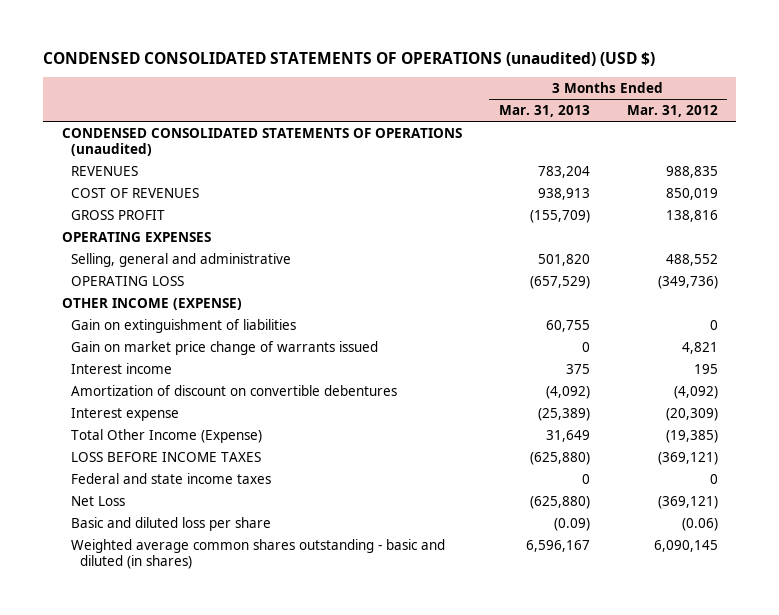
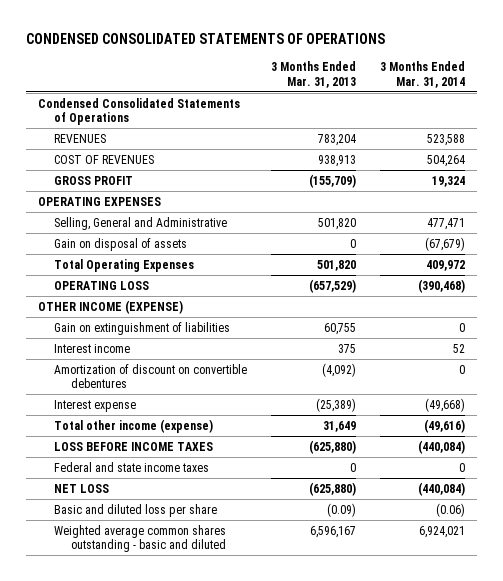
[43,51,656,66] CONDENSED CONSOLIDATED STATEMENTS OF OPERATIONS (unaudited) (USD $) -> [25,33,385,45] CONDENSED CONSOLIDATED STATEMENTS OF OPERATIONS
[626,105,718,118] Mar. 31, 2012 -> none
none -> [380,61,466,88] 3 Months Ended Mar. 31, 2014
[61,127,462,157] CONDENSED CONSOLIDATED STATEMENTS OF OPERATIONS (unaudited) -> [37,97,240,126] Condensed Consolidated Statements of Operations
[70,252,291,267] Selling, general and administrative -> [54,216,228,230] Selling, General and Administrative
none -> [54,237,188,251] Gain on disposal of assets
none -> [54,258,195,272] Total Operating Expenses
[70,340,378,355] Gain on market price change of warrants issued -> none
[70,428,262,443] Total Other Income (Expense) -> [54,418,214,433] Total other income (expense)
[70,495,125,506] Net Loss -> [54,483,110,493] NET LOSS
[70,538,445,570] Weighted average common shares outstanding - basic and diluted (in shares) -> [54,524,227,553] Weighted average common shares outstanding - basic and diluted

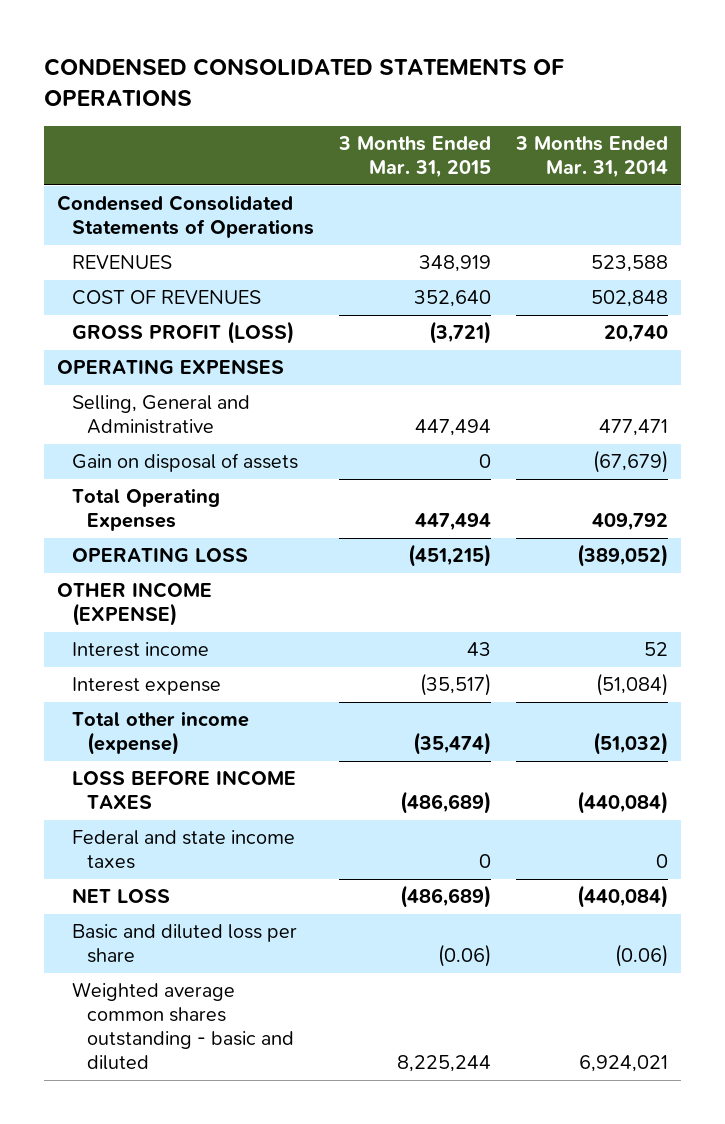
[271,61,357,88] 3 Months Ended Mar. 31, 2013 -> none
none -> [338,135,492,178] 3 Months Ended Mar. 31, 2015
[427,154,466,167] 504,264 -> [591,290,669,308] 502,848
[54,175,134,185] GROSS PROFIT -> [71,321,294,345] GROSS PROFIT (LOSS)
[432,175,466,187] 19,324 -> [604,325,669,344] 20,740
[426,259,466,271] 409,972 -> [592,513,669,532] 409,792
[418,278,466,293] (390,468) -> [577,544,669,568] (389,052)
[54,321,231,335] Gain on extinguishment of liabilities -> none
[54,363,248,389] Amortization of discount on convertible debentures -> none
[425,397,466,412] (49,668) -> [596,673,669,697] (51,084)
[424,418,466,433] (49,616) -> [593,732,669,756] (51,032)

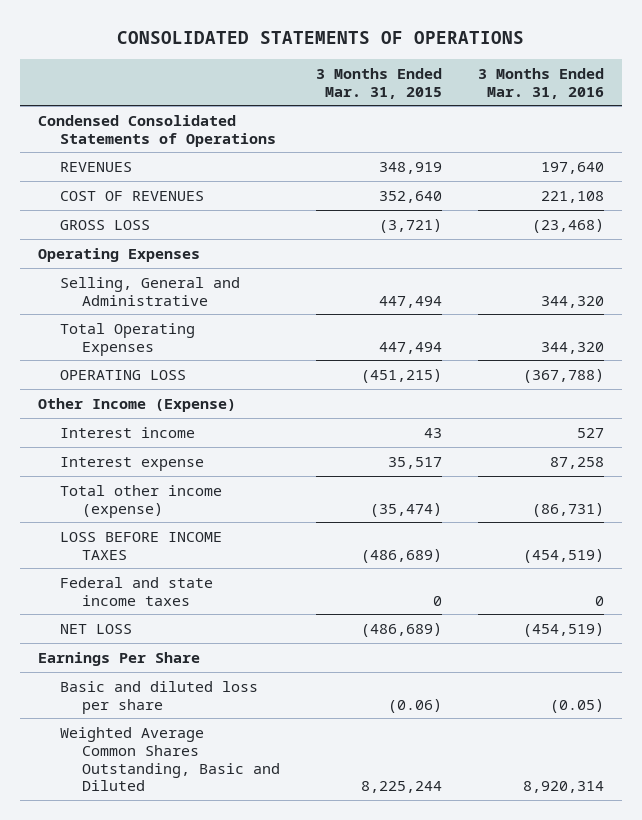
[44,57,565,106] CONDENSED CONSOLIDATED STATEMENTS OF OPERATIONS -> [116,30,524,44] CONSOLIDATED STATEMENTS OF OPERATIONS
[515,135,669,178] 3 Months Ended Mar. 31, 2014 -> none
none -> [477,67,604,99] 3 Months Ended Mar. 31, 2016
[71,321,294,345] GROSS PROFIT (LOSS) -> [60,219,151,230] GROSS LOSS
[56,359,284,375] OPERATING EXPENSES -> [38,247,201,262] Operating Expenses
[71,453,298,473] Gain on disposal of assets -> none
[56,582,212,627] OTHER INCOME (EXPENSE) -> [38,397,237,412] Other Income (Expense)
[420,673,492,697] (35,517) -> [387,456,442,469] 35,517
none -> [38,651,201,666] Earnings Per Share
[71,982,295,1071] Weighted average common shares outstanding - basic and diluted -> [60,726,281,792] Weighted Average Common Shares Outstanding, Basic and Diluted

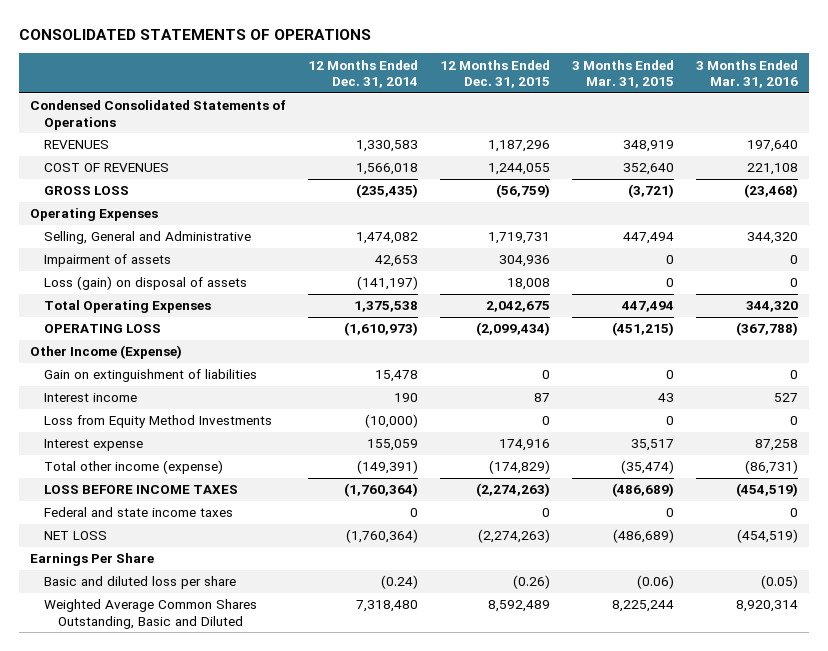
none -> [307,59,418,88] 12 Months Ended Dec. 31, 2014
none -> [439,59,550,88] 12 Months Ended Dec. 31, 2015
none -> [43,254,171,268] Impairment of assets
none -> [43,276,247,291] Loss (gain) on disposal of assets
none -> [43,369,257,383] Gain on extinguishment of liabilities
none -> [43,415,272,429] Loss from Equity Method Investments

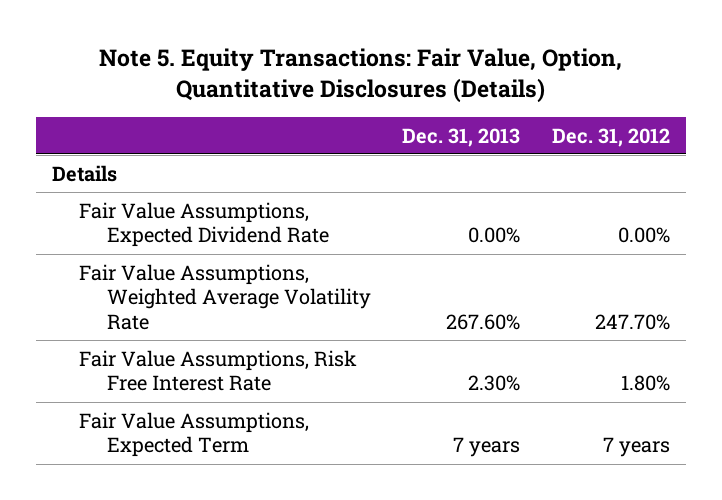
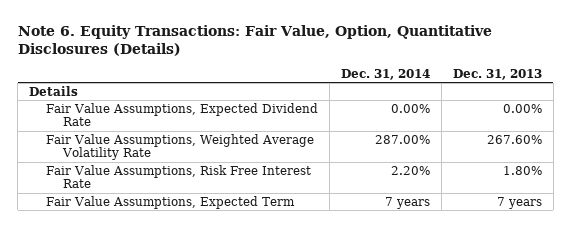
[98,48,622,104] Note 5. Equity Transactions: Fair Value, Option, Quantitative Disclosures (Details) -> [17,24,492,56] Note 6. Equity Transactions: Fair Value, Option, Quantitative Disclosures (Details)
[552,127,671,147] Dec. 31, 2012 -> none
none -> [340,69,430,81] Dec. 31, 2014
[468,375,521,392] 2.30% -> [502,165,542,175] 1.80%

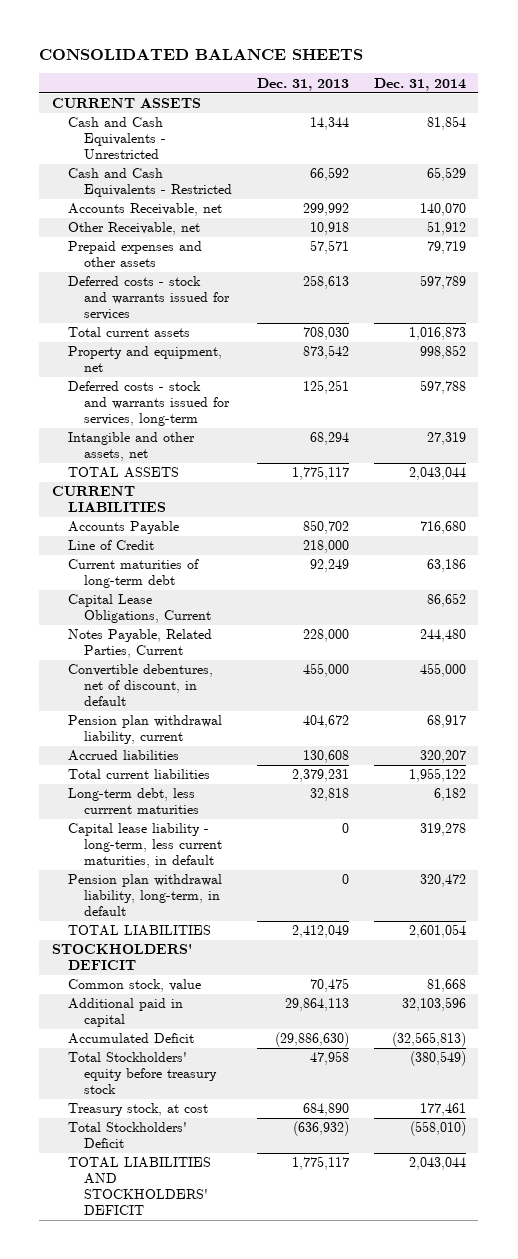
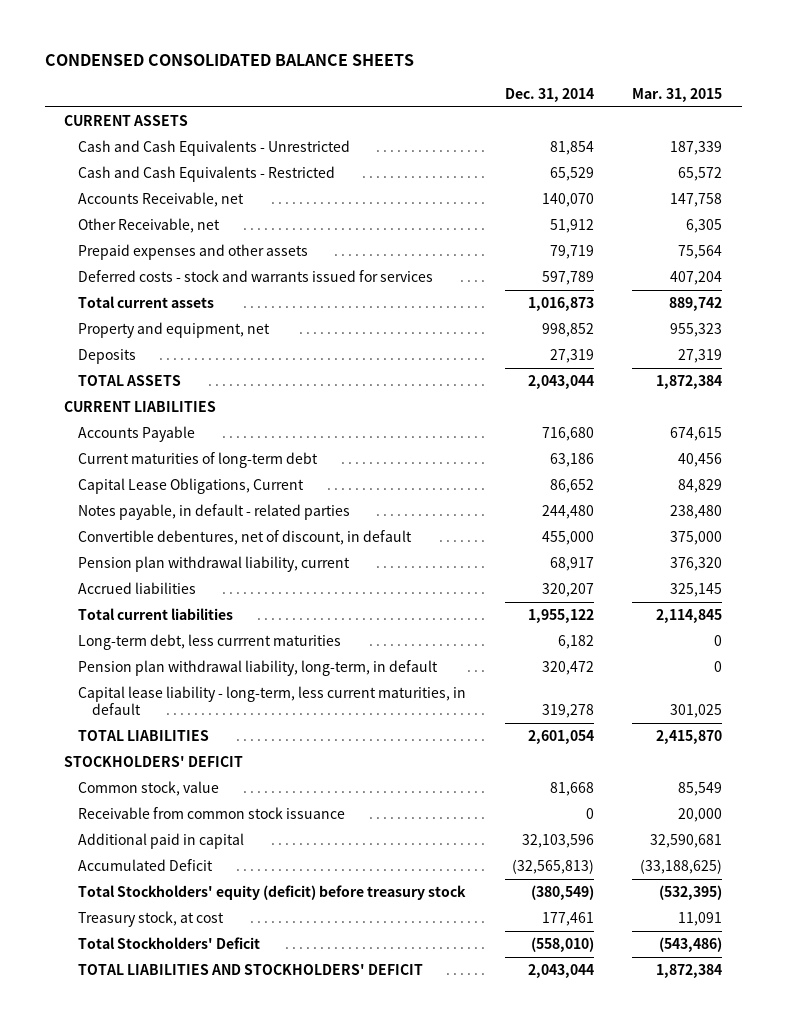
[39,49,364,61] CONSOLIDATED BALANCE SHEETS -> [44,54,414,67] CONDENSED CONSOLIDATED BALANCE SHEETS
[256,77,349,91] Dec. 31, 2013 -> none
none -> [632,87,723,102] Mar. 31, 2015
[67,381,230,426] Deferred costs - stock and warrants issued for services, long-term -> none
[67,432,195,462] Intangible and other assets, net -> [78,349,137,365] Deposits
[67,540,154,551] Line of Credit -> none
[67,629,212,659] Notes Payable, Related Parties, Current -> [78,504,351,521] Notes payable, in default - related parties
[67,823,222,868] Capital lease liability - long-term, less current maturities, in default -> [78,686,467,715] Capital lease liability - long-term, less current maturities, in default
none -> [78,807,346,820] Receivable from common stock issuance
[67,1052,217,1094] Total Stockholders' equity before treasury stock -> [78,885,467,901] Total Stockholders' equity (deficit) before treasury stock

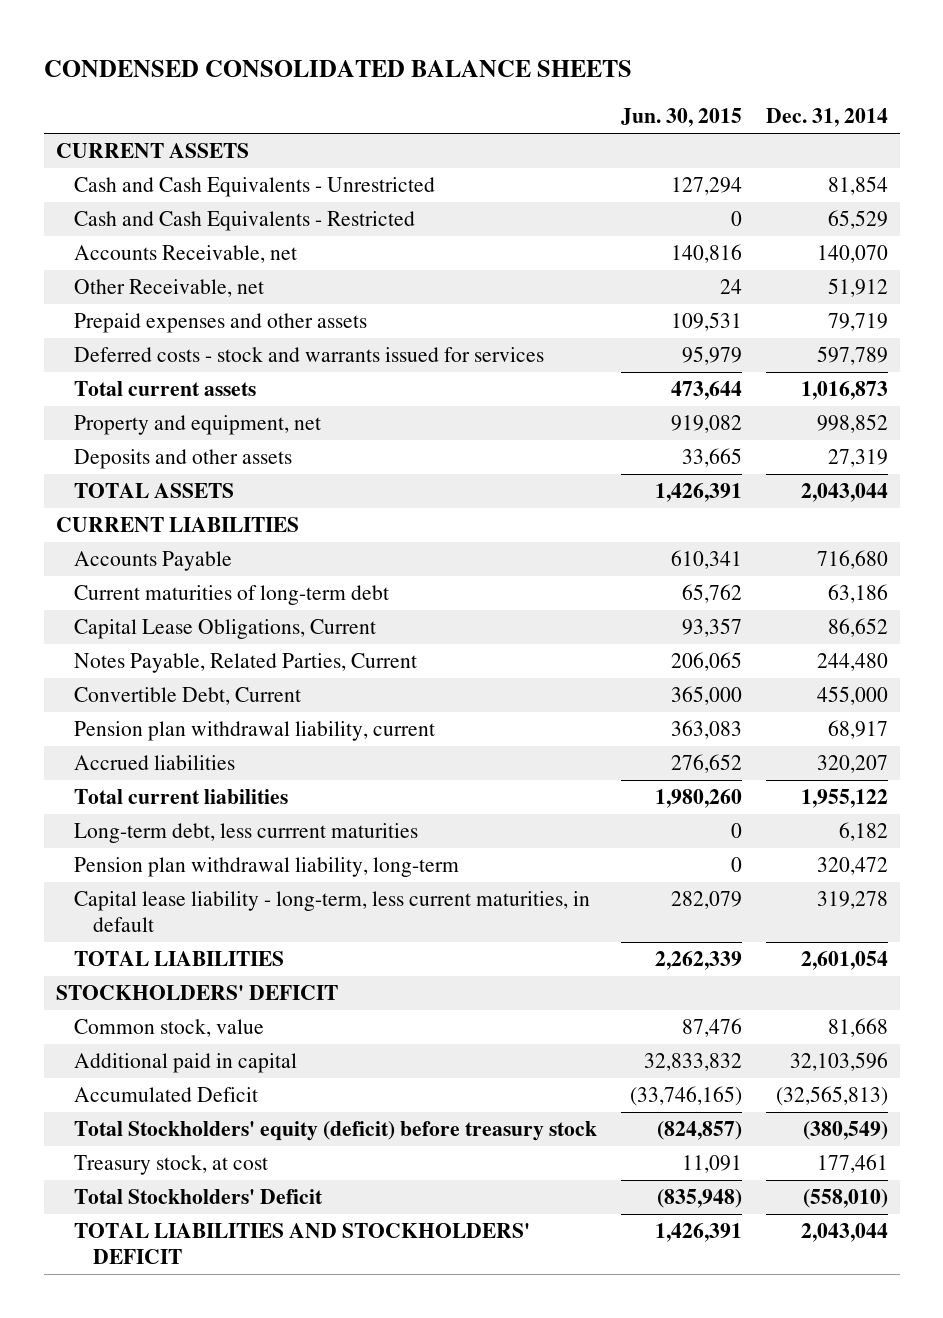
[632,87,723,102] Mar. 31, 2015 -> none
none -> [620,107,742,127] Jun. 30, 2015
[78,349,137,365] Deposits -> [74,449,293,470] Deposits and other assets
[78,504,351,521] Notes payable, in default - related parties -> [74,653,418,674] Notes Payable, Related Parties, Current
[78,530,413,546] Convertible debentures, net of discount, in default -> [74,687,302,706] Convertible Debt, Current
[78,660,439,677] Pension plan withdrawal liability, long-term, in default -> [74,857,460,878] Pension plan withdrawal liability, long-term
[78,807,346,820] Receivable from common stock issuance -> none

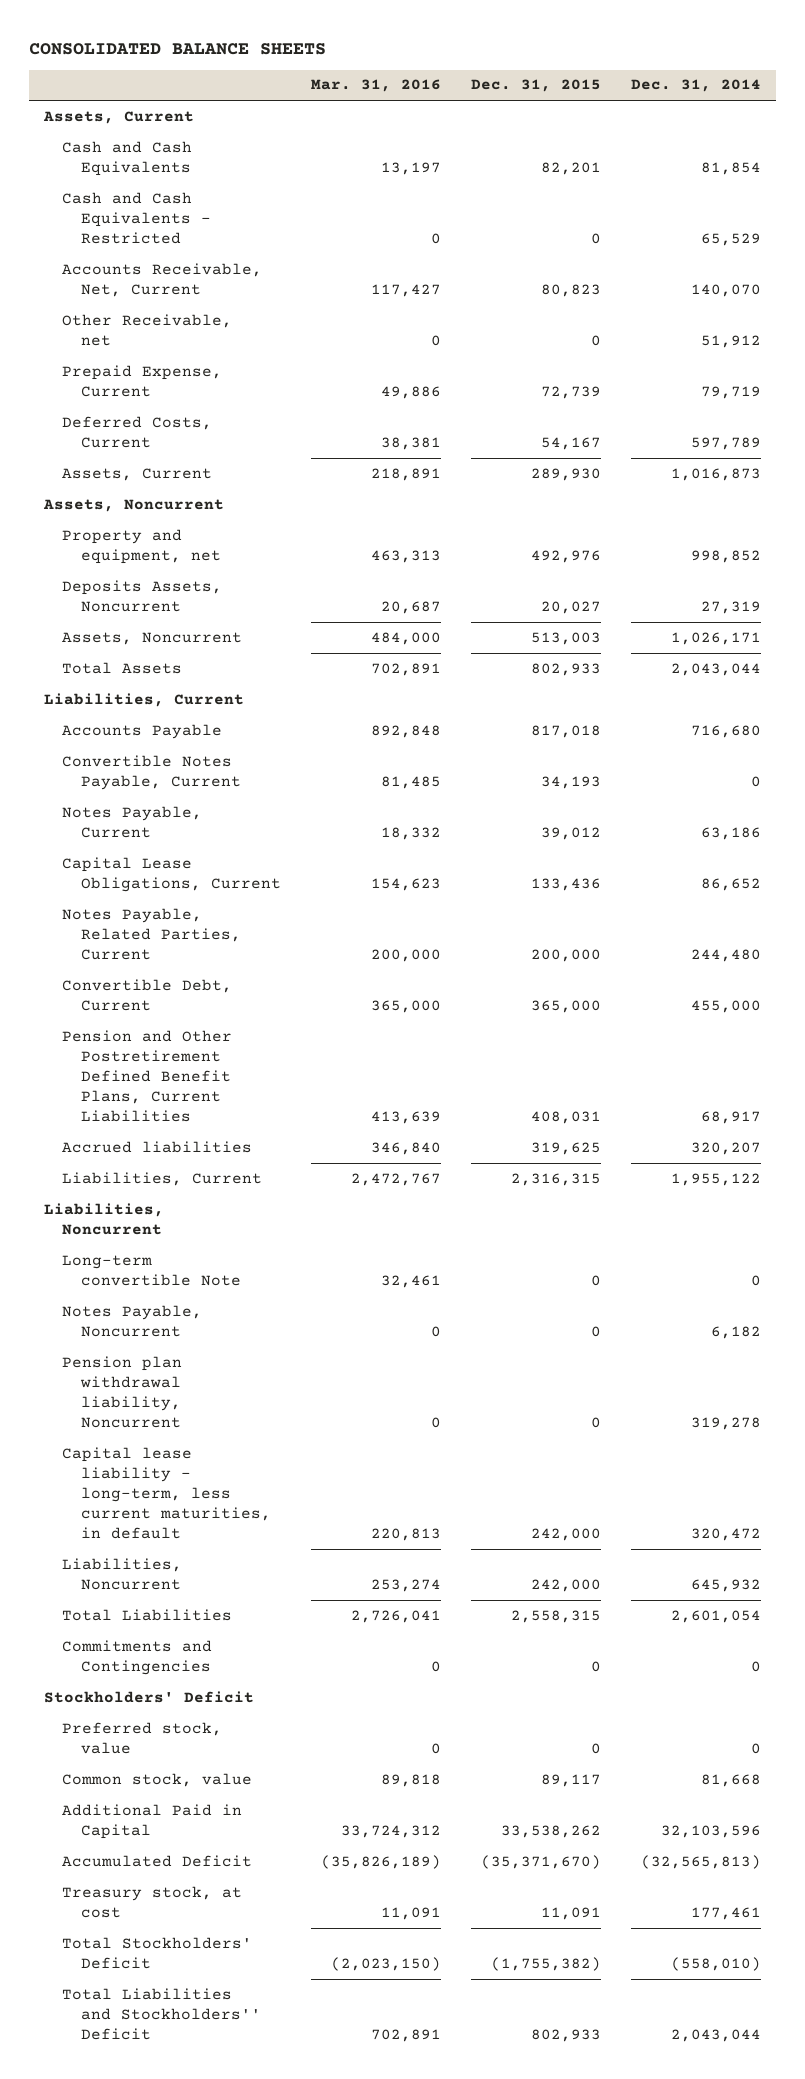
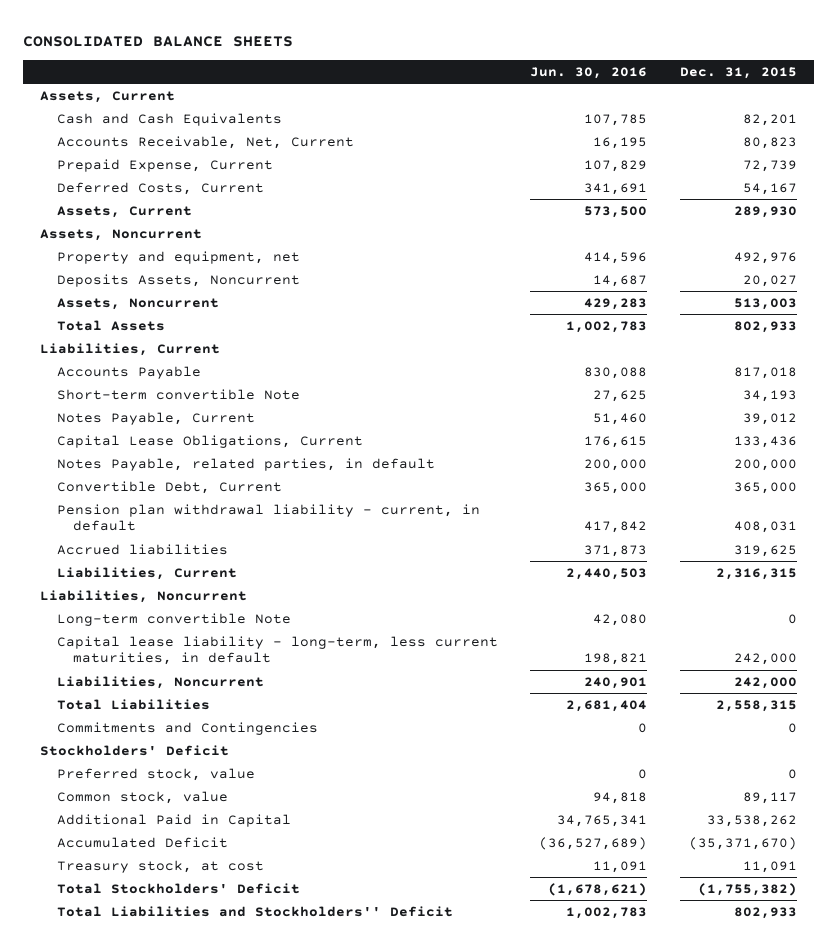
[310,79,441,93] Mar. 31, 2016 -> none
[631,79,762,93] Dec. 31, 2014 -> none
none -> [530,67,648,80] Jun. 30, 2016
[62,191,211,245] Cash and Cash Equivalents - Restricted -> none
[62,313,233,347] Other Receivable, net -> none
[62,754,241,791] Convertible Notes Payable, Current -> [56,388,300,400] Short-term convertible Note
[62,907,241,961] Notes Payable, Related Parties, Current -> [56,457,435,471] Notes Payable, related parties, in default
[62,1029,233,1123] Pension and Other Postretirement Defined Benefit Plans, Current Liabilities -> [56,503,480,532] Pension plan withdrawal liability - current, in default
[62,1304,203,1338] Notes Payable, Noncurrent -> none
[62,1355,183,1429] Pension plan withdrawal liability, Noncurrent -> none

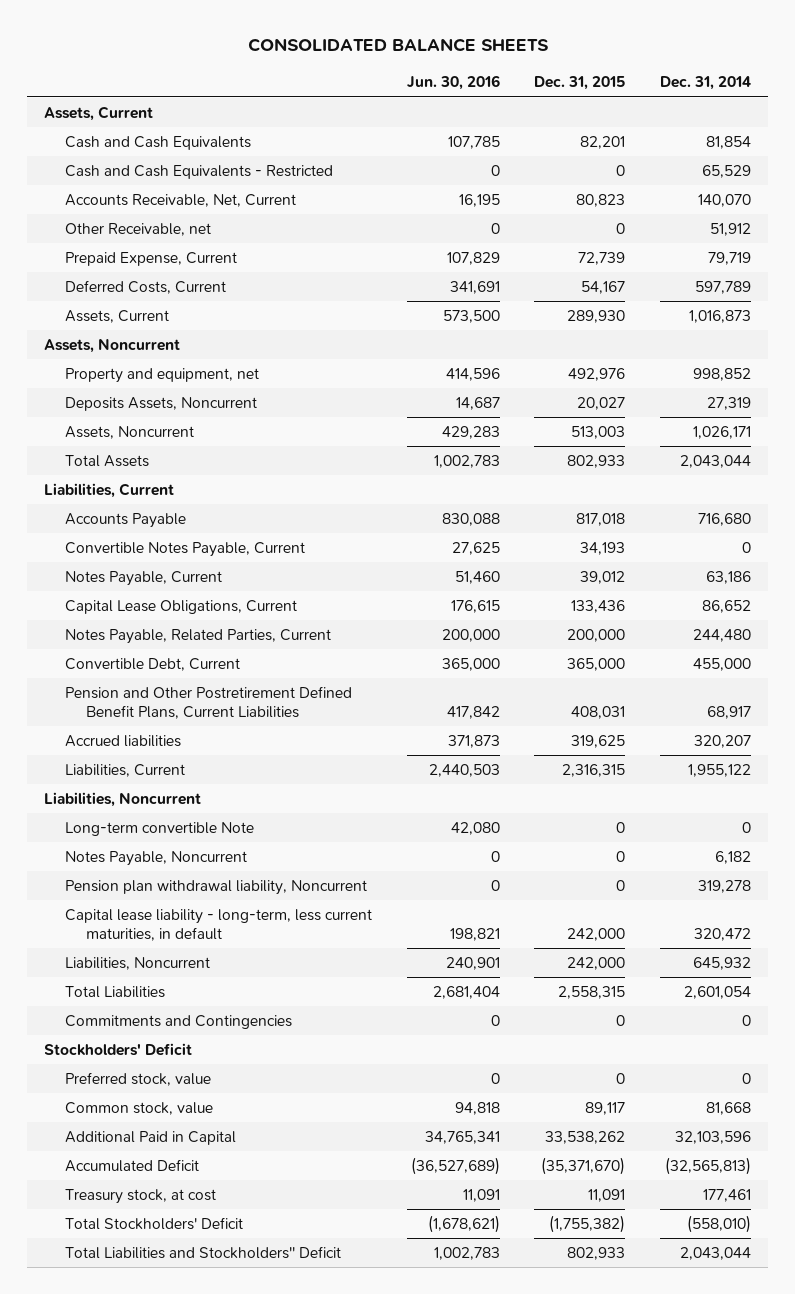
none -> [660,76,752,91] Dec. 31, 2014
none -> [65,165,334,180] Cash and Cash Equivalents - Restricted
none -> [65,223,212,237] Other Receivable, net
[56,388,300,400] Short-term convertible Note -> [65,542,306,558] Convertible Notes Payable, Current
[56,457,435,471] Notes Payable, related parties, in default -> [65,629,332,645] Notes Payable, Related Parties, Current
[56,503,480,532] Pension plan withdrawal liability - current, in default -> [65,686,353,720] Pension and Other Postretirement Defined Benefit Plans, Current Liabilities
none -> [65,851,248,867] Notes Payable, Noncurrent
none -> [65,880,368,896] Pension plan withdrawal liability, Noncurrent

